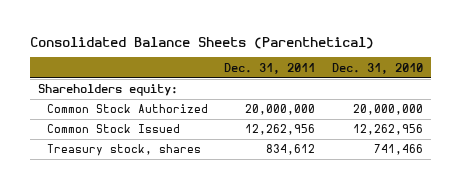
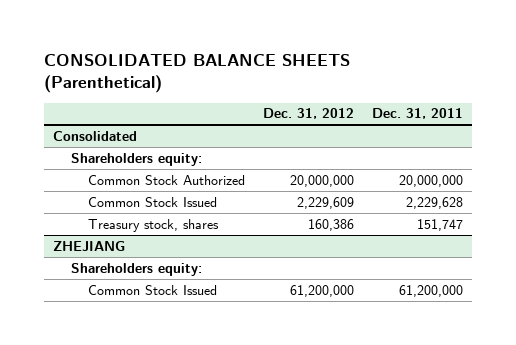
[29,36,374,49] Consolidated Balance Sheets (Parenthetical) -> [44,54,351,94] CONSOLIDATED BALANCE SHEETS (Parenthetical)
[331,62,423,74] Dec. 31, 2010 -> none
none -> [263,108,355,120] Dec. 31, 2012
none -> [53,130,138,141] Consolidated
[245,124,316,136] 12,262,956 -> [405,196,463,209] 2,229,628
[266,144,316,156] 834,612 -> [416,218,463,231] 151,747
none -> [53,240,126,251] ZHEJIANG
none -> [70,262,202,276] Shareholders equity:
none -> [88,284,218,295] Common Stock Issued

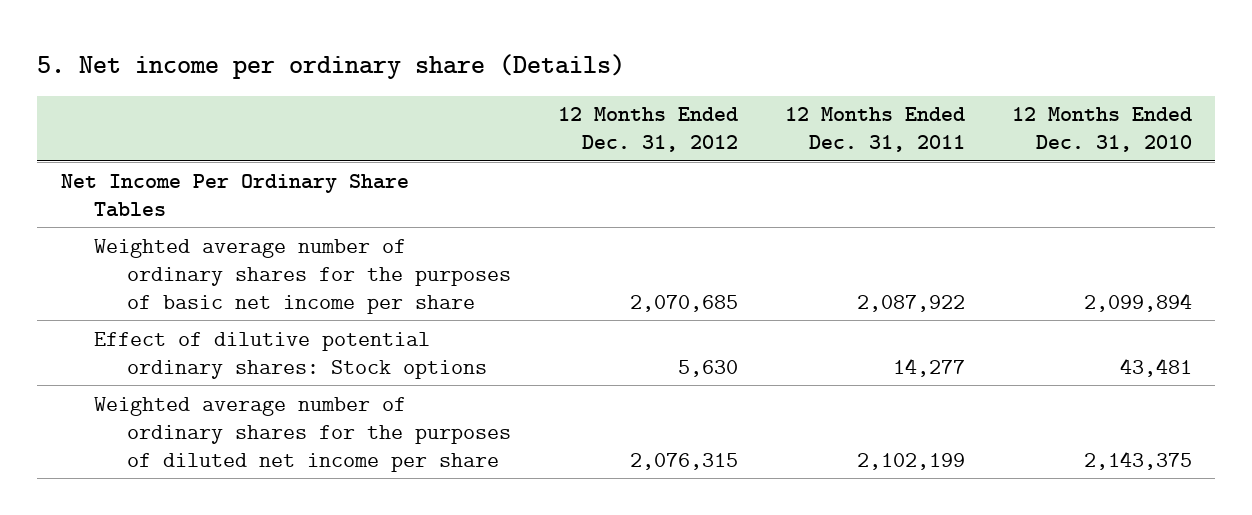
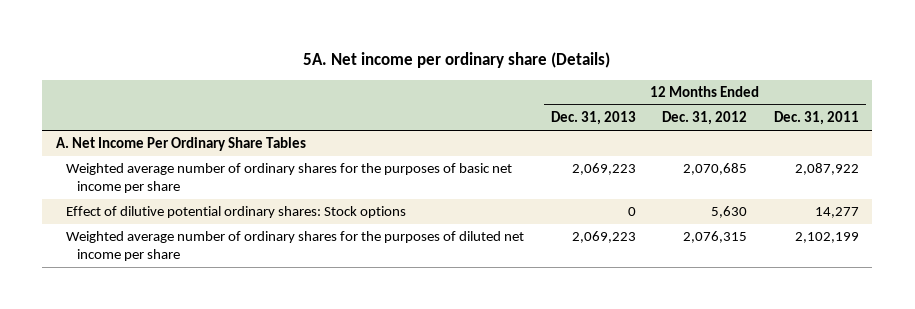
[37,53,626,79] 5. Net income per ordinary share (Details) -> [303,51,611,68] 5A. Net income per ordinary share (Details)
[1011,107,1192,153] 12 Months Ended Dec. 31, 2010 -> none
none -> [550,111,636,126] Dec. 31, 2013
[60,173,409,217] Net Income Per Ordinary Share Tables -> [55,137,306,152] A. Net Income Per Ordinary Share Tables

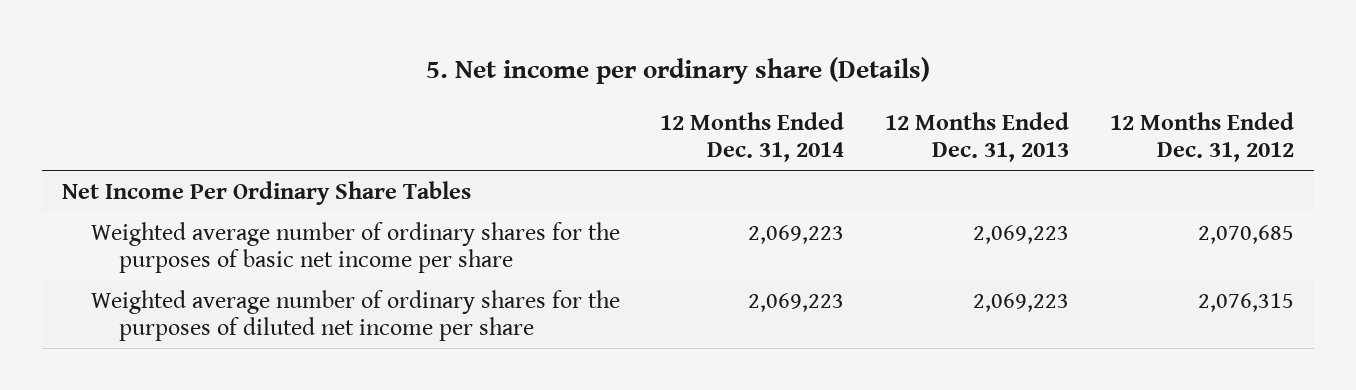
[303,51,611,68] 5A. Net income per ordinary share (Details) -> [425,57,930,85] 5. Net income per ordinary share (Details)
[773,111,859,126] Dec. 31, 2011 -> none
none -> [660,111,845,162] 12 Months Ended Dec. 31, 2014
[55,137,306,152] A. Net Income Per Ordinary Share Tables -> [62,180,472,205] Net Income Per Ordinary Share Tables
[66,206,407,219] Effect of dilutive potential ordinary shares: Stock options -> none

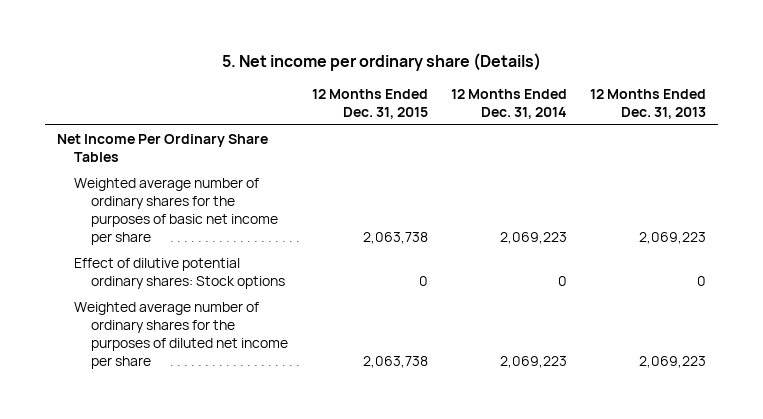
[1109,111,1294,162] 12 Months Ended Dec. 31, 2012 -> none
none -> [311,88,428,119] 12 Months Ended Dec. 31, 2015
none -> [74,258,286,290] Effect of dilutive potential ordinary shares: Stock options

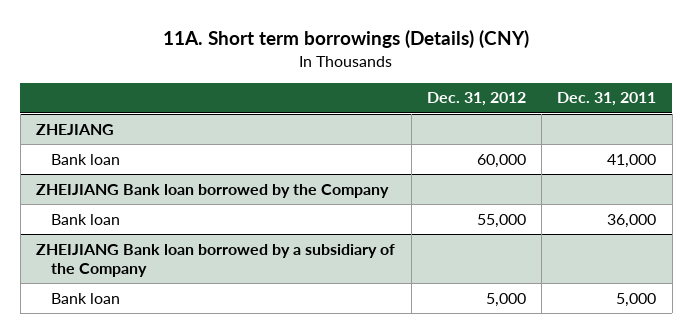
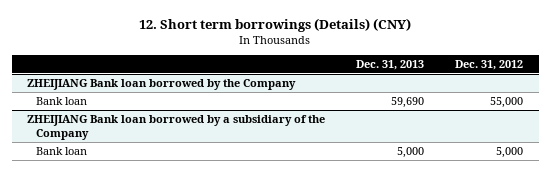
[163,30,530,49] 11A. Short term borrowings (Details) (CNY) -> [139,18,412,33] 12. Short term borrowings (Details) (CNY)
[557,92,657,107] Dec. 31, 2011 -> none
none -> [356,59,425,70] Dec. 31, 2013
[36,123,115,135] ZHEJIANG -> none
[50,153,120,165] Bank loan -> none

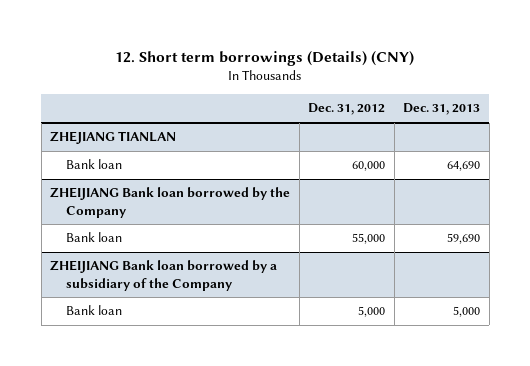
none -> [50,131,177,145] ZHEJIANG TIANLAN
none -> [65,159,122,170] Bank loan

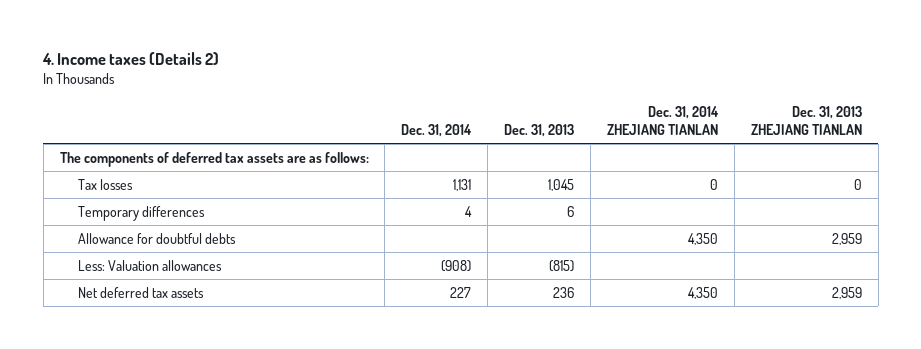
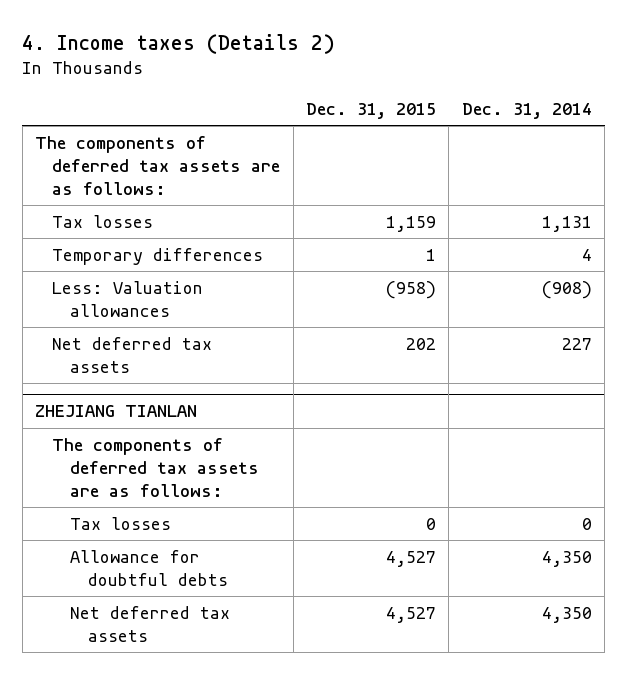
[504,123,575,137] Dec. 31, 2013 -> none
[607,106,720,135] Dec. 31, 2014 ZHEJIANG TIANLAN -> none
[750,106,862,135] Dec. 31, 2013 ZHEJIANG TIANLAN -> none
none -> [306,103,437,120] Dec. 31, 2015
[77,232,236,244] Allowance for doubtful debts -> none
none -> [34,405,197,418] ZHEJIANG TIANLAN
none -> [52,437,260,498] The components of deferred tax assets are as follows:
none -> [70,516,172,530] Tax losses
none -> [70,549,228,586] Allowance for doubtful debts
none -> [70,605,231,642] Net deferred tax assets

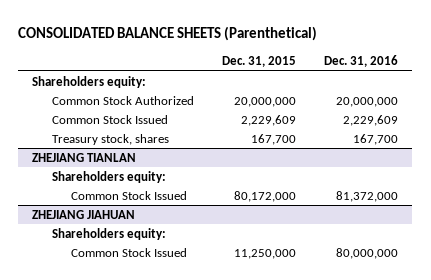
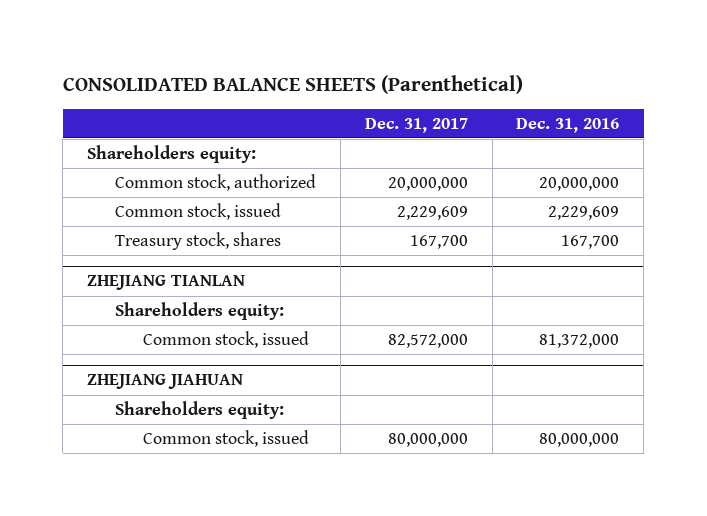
[221,56,296,68] Dec. 31, 2015 -> none
none -> [364,117,468,133] Dec. 31, 2017
[51,95,194,105] Common Stock Authorized -> [114,174,316,192] Common stock, authorized
[51,114,168,124] Common Stock Issued -> [114,203,281,221] Common stock, issued
[70,190,187,200] Common Stock Issued -> [142,331,309,349] Common stock, issued
[70,247,187,257] Common Stock Issued -> [142,430,309,448] Common stock, issued

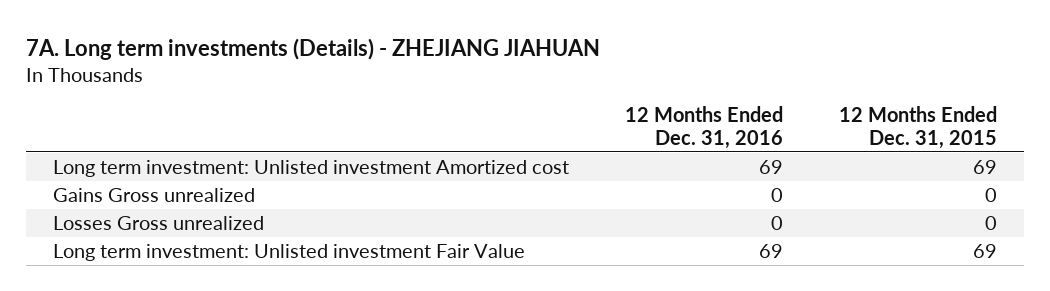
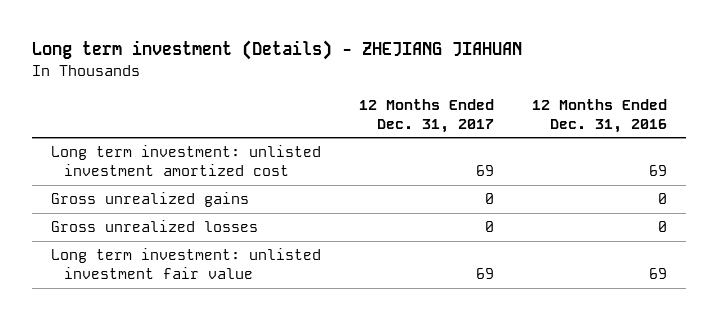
[25,37,600,60] 7A. Long term investments (Details) - ZHEJIANG JIAHUAN -> [32,40,523,61] Long term investment (Details) - ZHEJIANG JIAHUAN
[838,106,997,149] 12 Months Ended Dec. 31, 2015 -> none
none -> [358,98,494,133] 12 Months Ended Dec. 31, 2017
[53,160,570,178] Long term investment: Unlisted investment Amortized cost -> [51,145,322,177] Long term investment: unlisted investment amortized cost
[53,188,256,203] Gains Gross unrealized -> [51,192,250,208] Gross unrealized gains
[53,216,265,231] Losses Gross unrealized -> [51,220,259,233] Gross unrealized losses
[53,244,526,262] Long term investment: Unlisted investment Fair Value -> [51,248,322,280] Long term investment: unlisted investment fair value

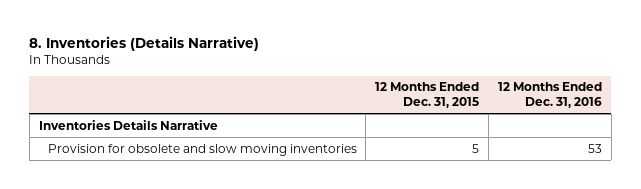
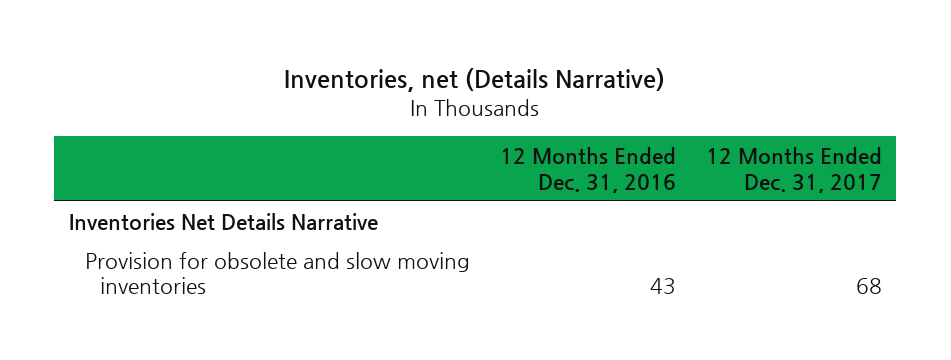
[29,35,260,51] 8. Inventories (Details Narrative) -> [284,67,666,92] Inventories, net (Details Narrative)
[375,82,480,109] 12 Months Ended Dec. 31, 2015 -> none
none -> [705,147,882,193] 12 Months Ended Dec. 31, 2017
[38,119,218,130] Inventories Details Narrative -> [69,213,379,231] Inventories Net Details Narrative
[587,143,602,153] 53 -> [649,278,676,296] 43

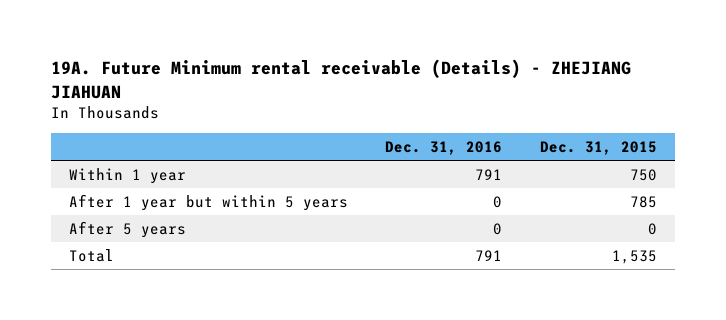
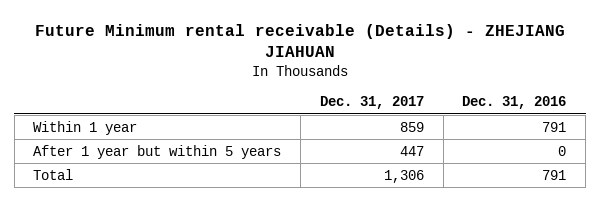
[50,59,631,99] 19A. Future Minimum rental receivable (Details) - ZHEJIANG JIAHUAN -> [34,23,565,58] Future Minimum rental receivable (Details) - ZHEJIANG JIAHUAN
[539,140,657,155] Dec. 31, 2015 -> none
none -> [319,96,424,110] Dec. 31, 2017
[69,220,187,238] After 5 years -> none

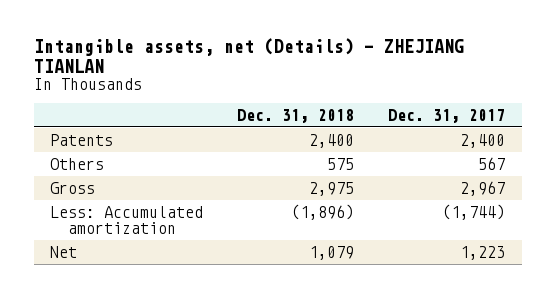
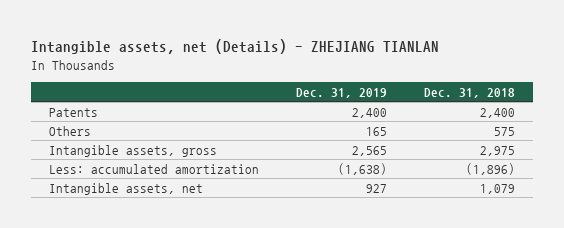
[387,108,505,123] Dec. 31, 2017 -> none
none -> [295,87,387,98] Dec. 31, 2019
[50,181,96,194] Gross -> [48,144,217,157] Intangible assets, gross
[50,205,204,235] Less: Accumulated amortization -> [48,163,259,174] Less: accumulated amortization
[50,245,78,258] Net -> [48,182,203,195] Intangible assets, net

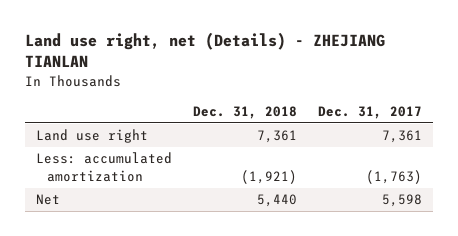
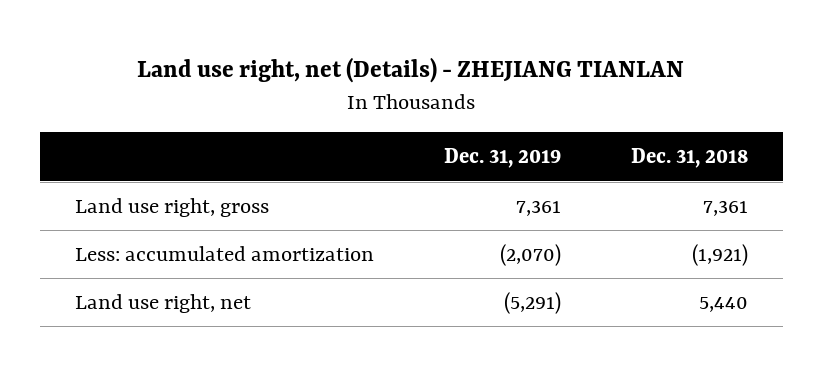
[318,105,423,119] Dec. 31, 2017 -> none
none -> [443,148,561,169] Dec. 31, 2019
[35,129,148,144] Land use right -> [74,197,269,217] Land use right, gross
[35,194,60,206] Net -> [74,293,251,313] Land use right, net

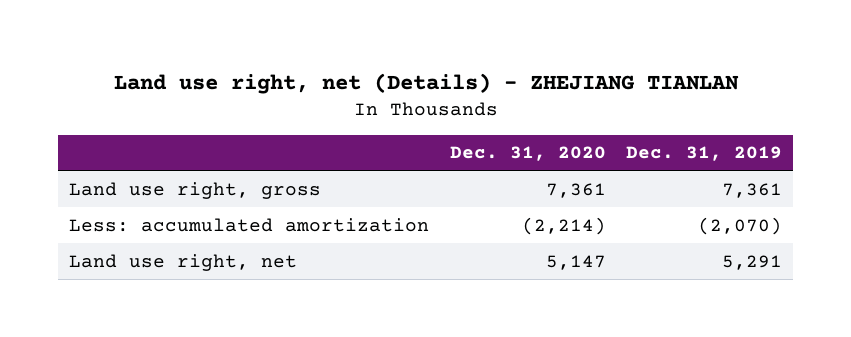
[630,148,748,169] Dec. 31, 2018 -> none
none -> [449,146,606,162] Dec. 31, 2020
[503,291,561,314] (5,291) -> [722,254,783,270] 5,291

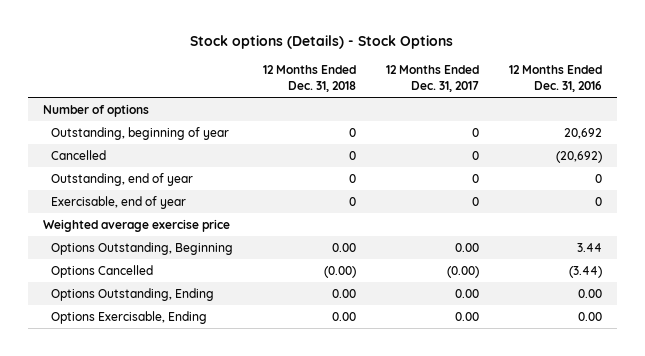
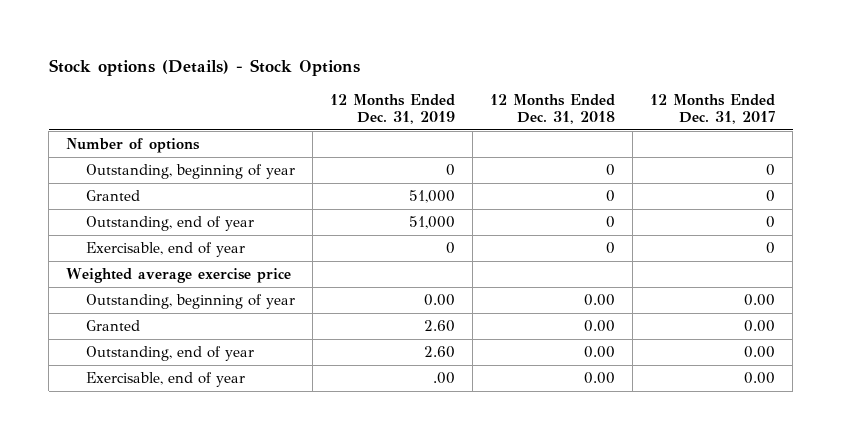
[509,65,603,92] 12 Months Ended Dec. 31, 2016 -> none
none -> [329,93,455,124] 12 Months Ended Dec. 31, 2019
[51,149,107,160] Cancelled -> none
none -> [85,190,140,202] Granted
[51,264,154,278] Options Cancelled -> none
[51,241,234,255] Options Outstanding, Beginning -> [85,294,295,310] Outstanding, beginning of year
none -> [85,320,140,332] Granted
[51,287,215,301] Options Outstanding, Ending -> [85,346,254,362] Outstanding, end of year
[51,310,208,324] Options Exercisable, Ending -> [85,372,245,388] Exercisable, end of year

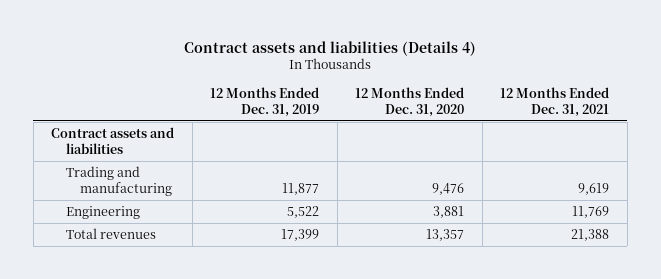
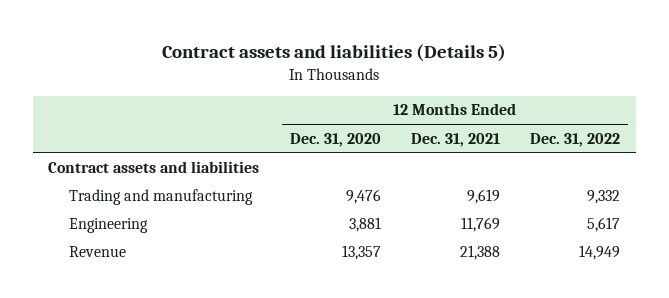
[184,40,477,56] Contract assets and liabilities (Details 4) -> [162,43,507,62] Contract assets and liabilities (Details 5)
[210,87,320,117] 12 Months Ended Dec. 31, 2019 -> none
none -> [530,132,621,147] Dec. 31, 2022
[65,228,156,240] Total revenues -> [69,245,127,257] Revenue

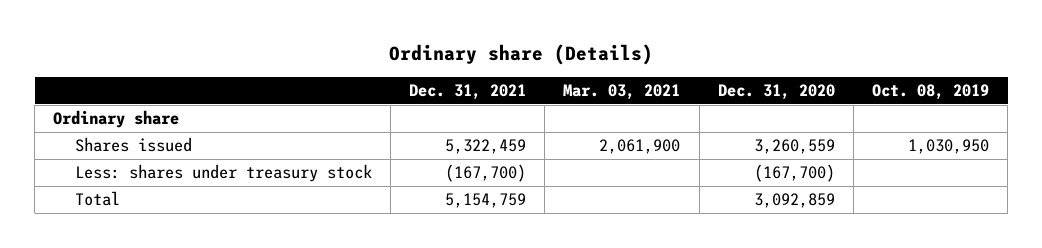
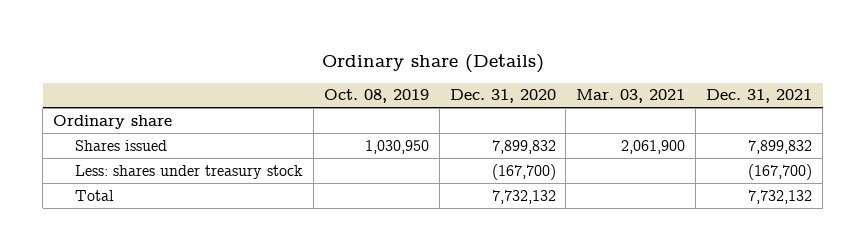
[445,139,527,155] 5,322,459 -> [748,139,813,154] 7,899,832
[753,139,835,155] 3,260,559 -> [491,139,556,154] 7,899,832
[445,193,527,209] 5,154,759 -> [748,189,813,204] 7,732,132
[753,193,835,209] 3,092,859 -> [491,189,556,204] 7,732,132

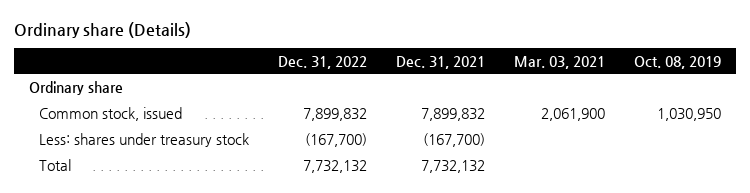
[449,89,556,104] Dec. 31, 2020 -> none
none -> [278,55,368,69] Dec. 31, 2022
[74,139,167,151] Shares issued -> [39,107,183,122] Common stock, issued

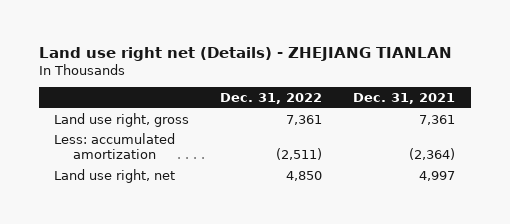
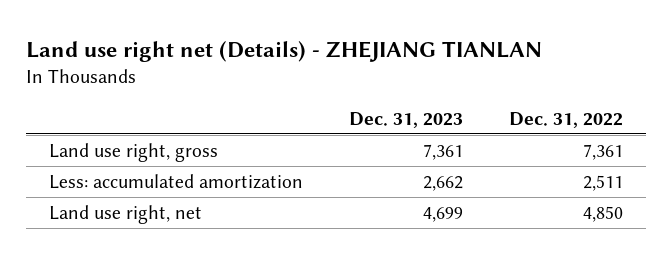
[353,92,456,104] Dec. 31, 2021 -> none
none -> [348,111,463,128] Dec. 31, 2023
[276,147,323,160] (2,511) -> [582,174,623,191] 2,511

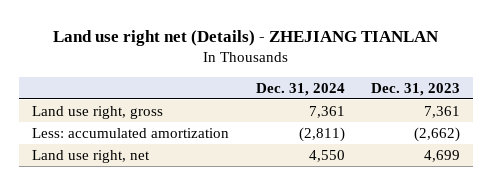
[508,111,623,128] Dec. 31, 2022 -> none
none -> [255,82,345,96] Dec. 31, 2024
[422,175,463,191] 2,662 -> [414,126,461,142] (2,662)

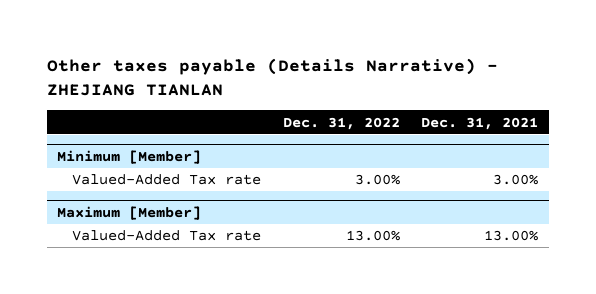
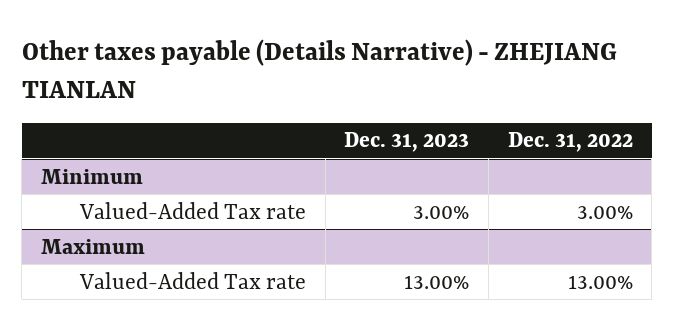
[421,116,539,130] Dec. 31, 2021 -> none
none -> [344,132,470,153] Dec. 31, 2023
[57,149,202,164] Minimum [Member] -> [40,168,143,184] Minimum
[57,205,202,220] Maximum [Member] -> [40,238,145,254] Maximum

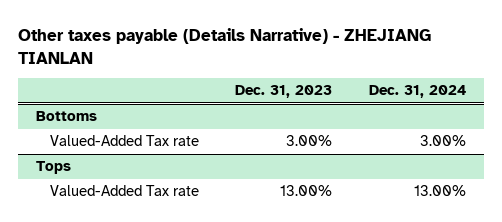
[507,132,633,153] Dec. 31, 2022 -> none
none -> [368,85,466,99] Dec. 31, 2024
[40,168,143,184] Minimum -> [36,111,98,122] Bottoms
[40,238,145,254] Maximum -> [36,161,72,175] Tops

